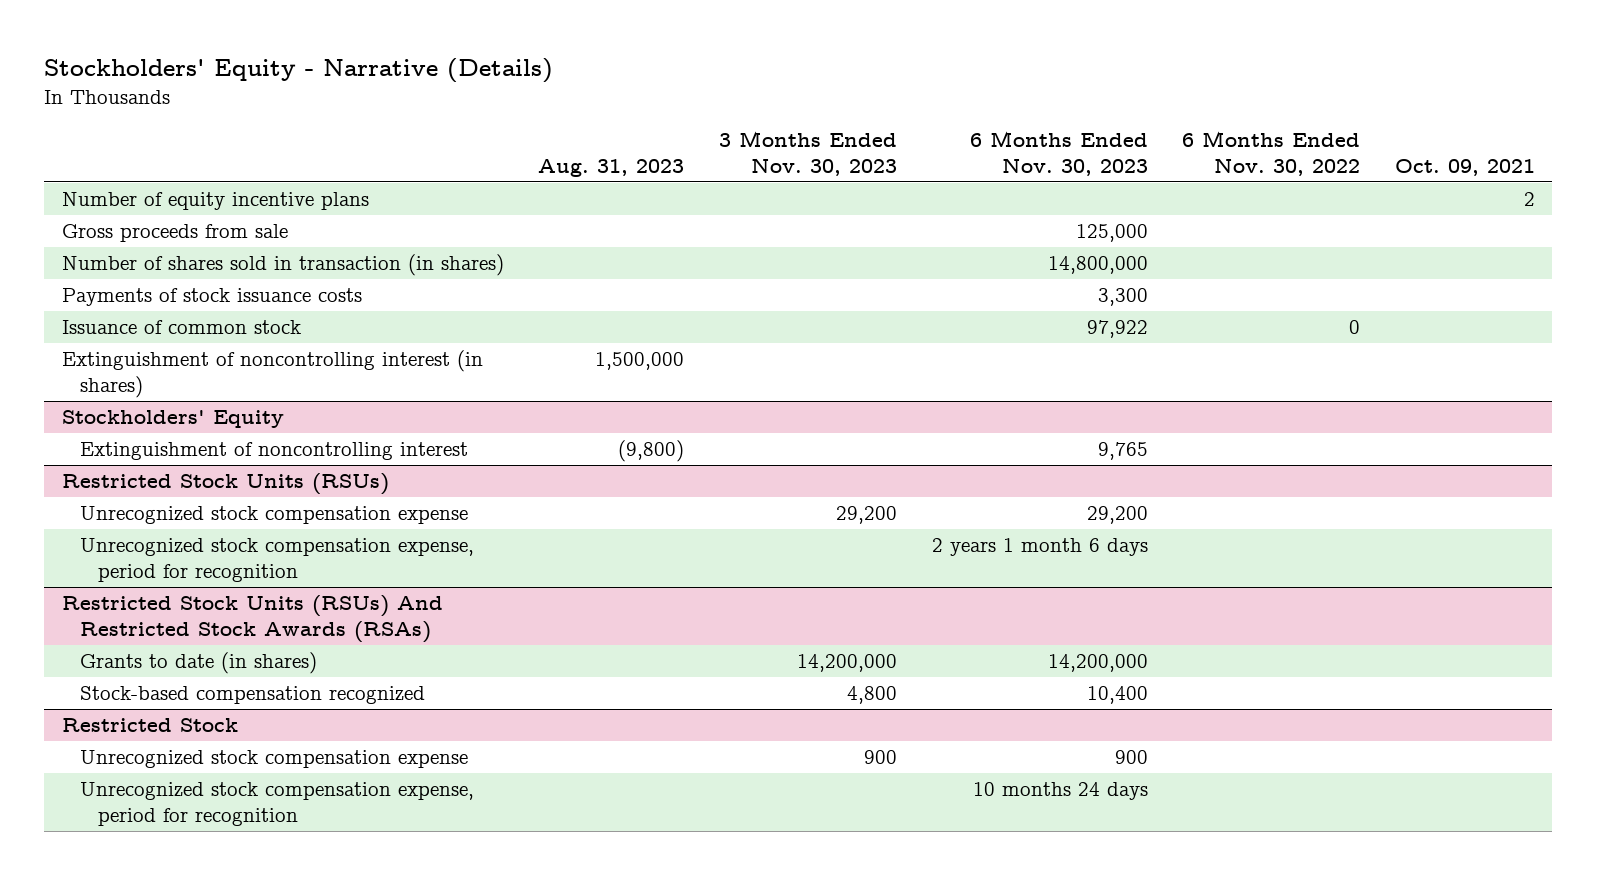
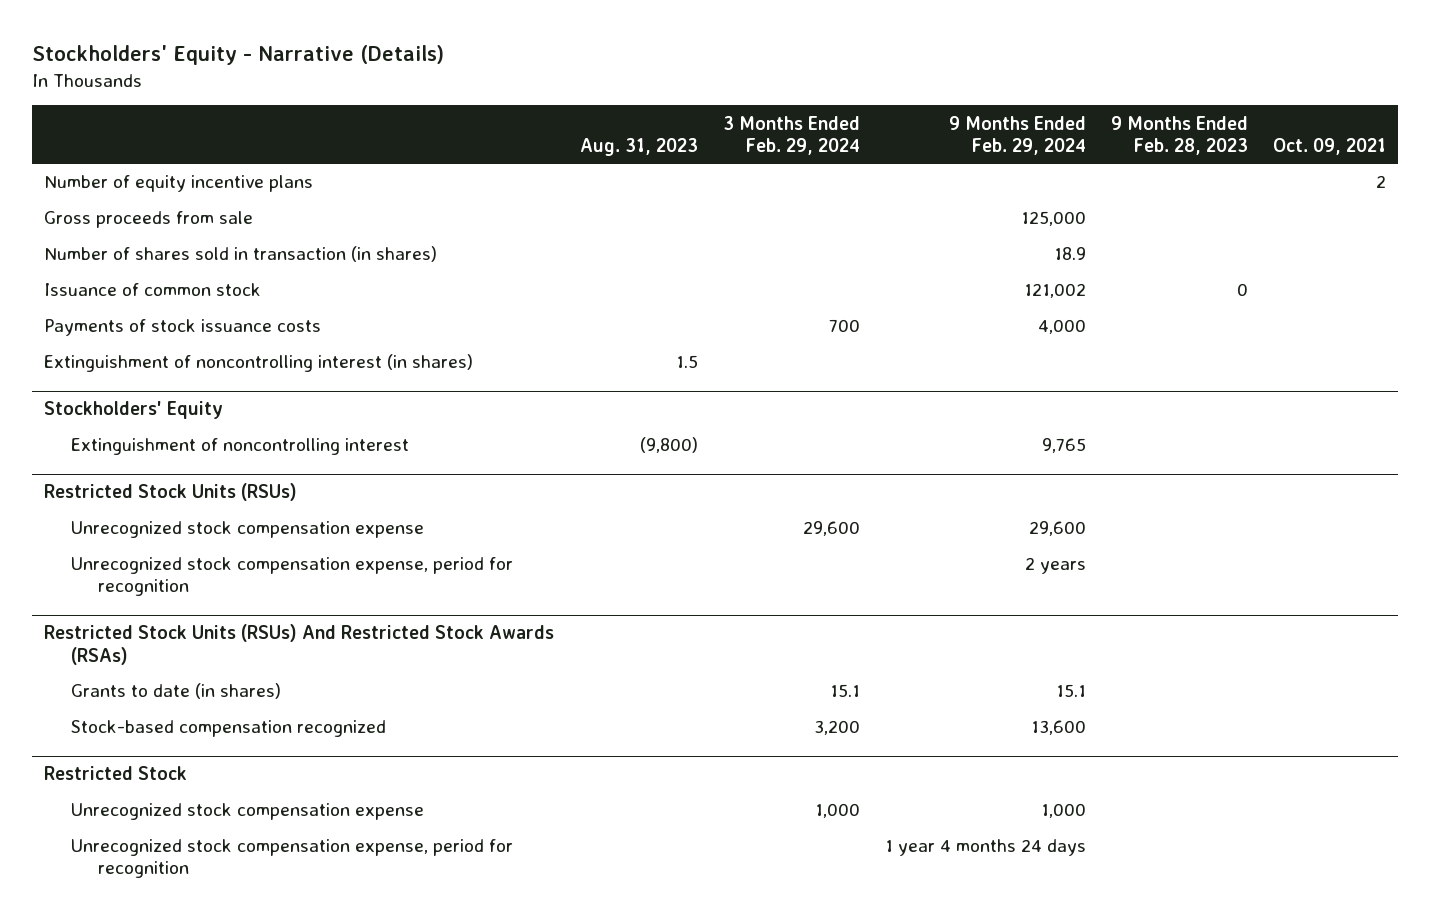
[718,131,897,177] 3 Months Ended Nov. 30, 2023 -> none
[969,131,1148,177] 6 Months Ended Nov. 30, 2023 -> none
[1182,131,1361,177] 6 Months Ended Nov. 30, 2022 -> none
none -> [722,115,860,155] 3 Months Ended Feb. 29, 2024
none -> [948,115,1086,155] 9 Months Ended Feb. 29, 2024
none -> [1110,115,1248,155] 9 Months Ended Feb. 28, 2023
[61,287,362,306] Payments of stock issuance costs -> [44,319,322,337] Payments of stock issuance costs
[595,351,685,370] 1,500,000 -> [675,355,698,369] 1.5

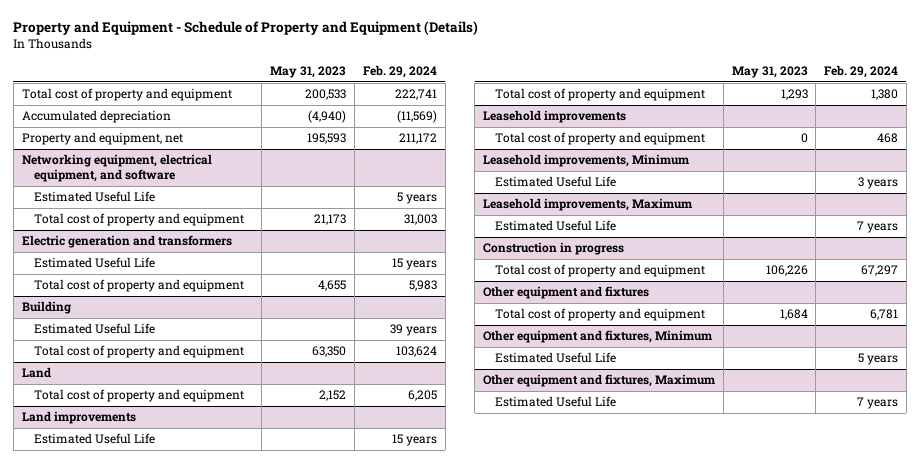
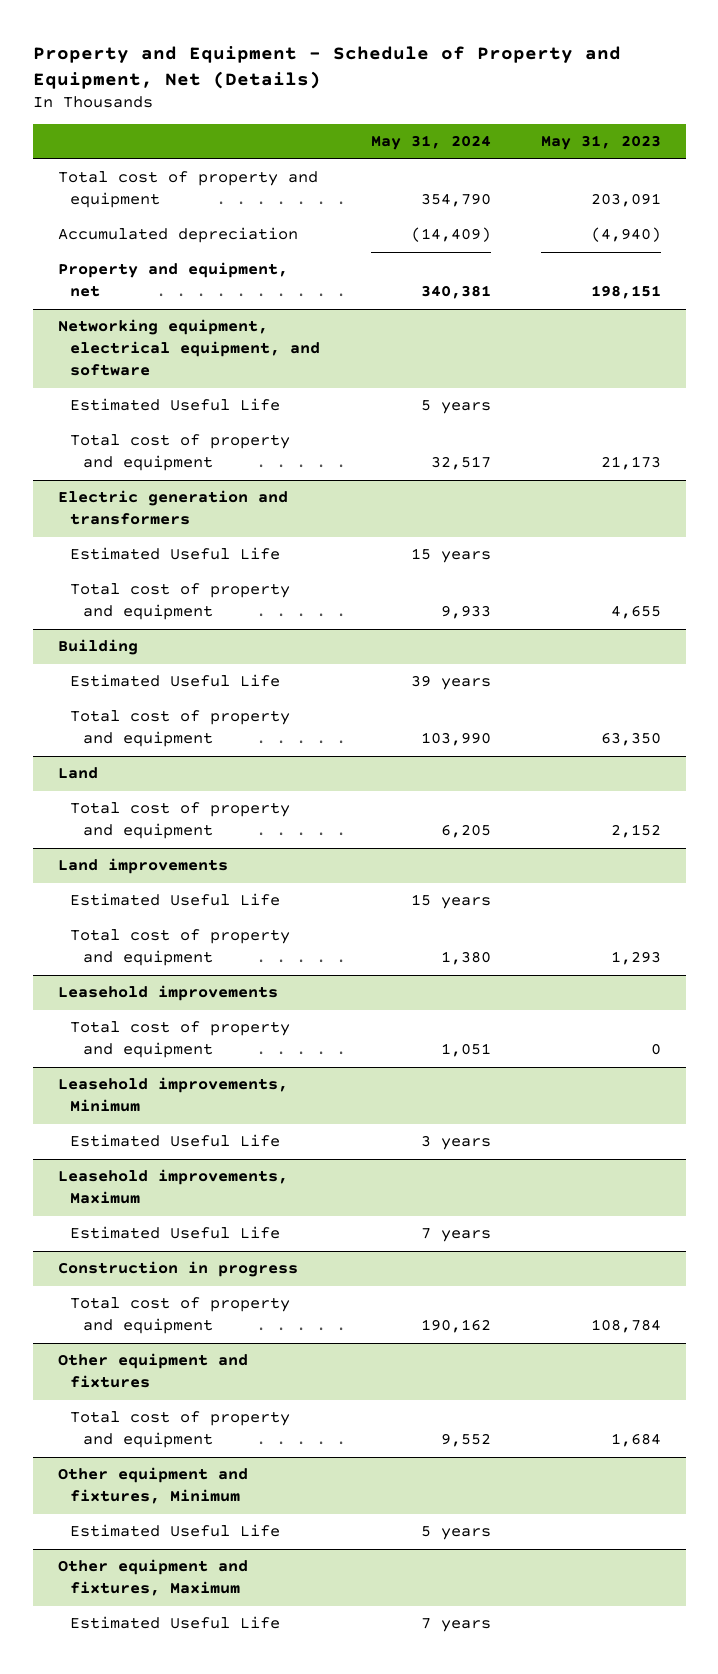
[13,20,479,35] Property and Equipment - Schedule of Property and Equipment (Details) -> [32,45,621,89] Property and Equipment - Schedule of Property and Equipment, Net (Details)
[362,64,437,78] Feb. 29, 2024 -> none
none -> [370,135,491,151] May 31, 2024
[305,89,347,101] 200,533 -> [590,193,661,208] 203,091
[307,133,347,145] 195,593 -> [590,285,661,300] 198,151
[765,265,808,277] 106,226 -> [590,1319,661,1334] 108,784

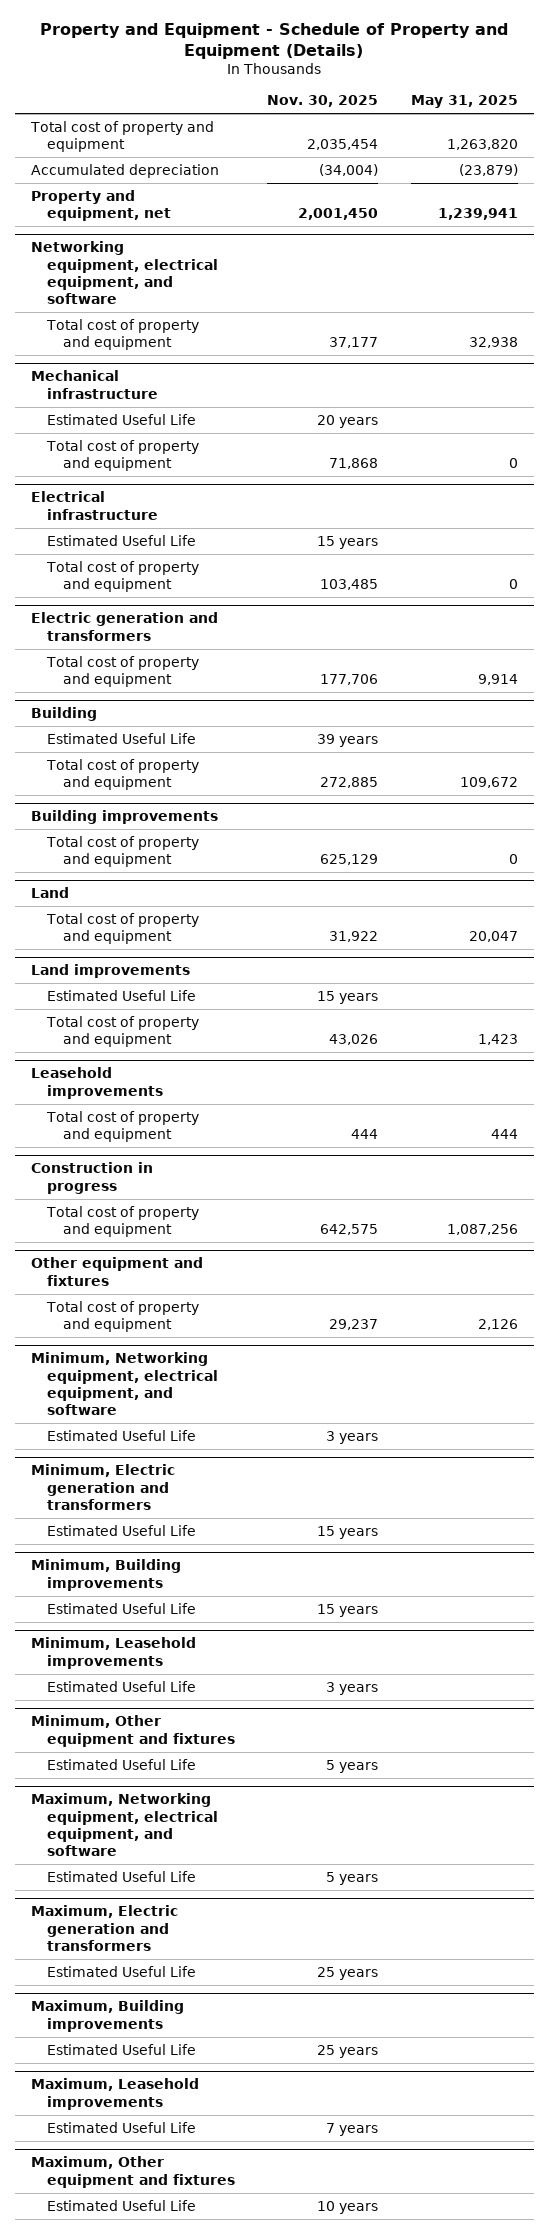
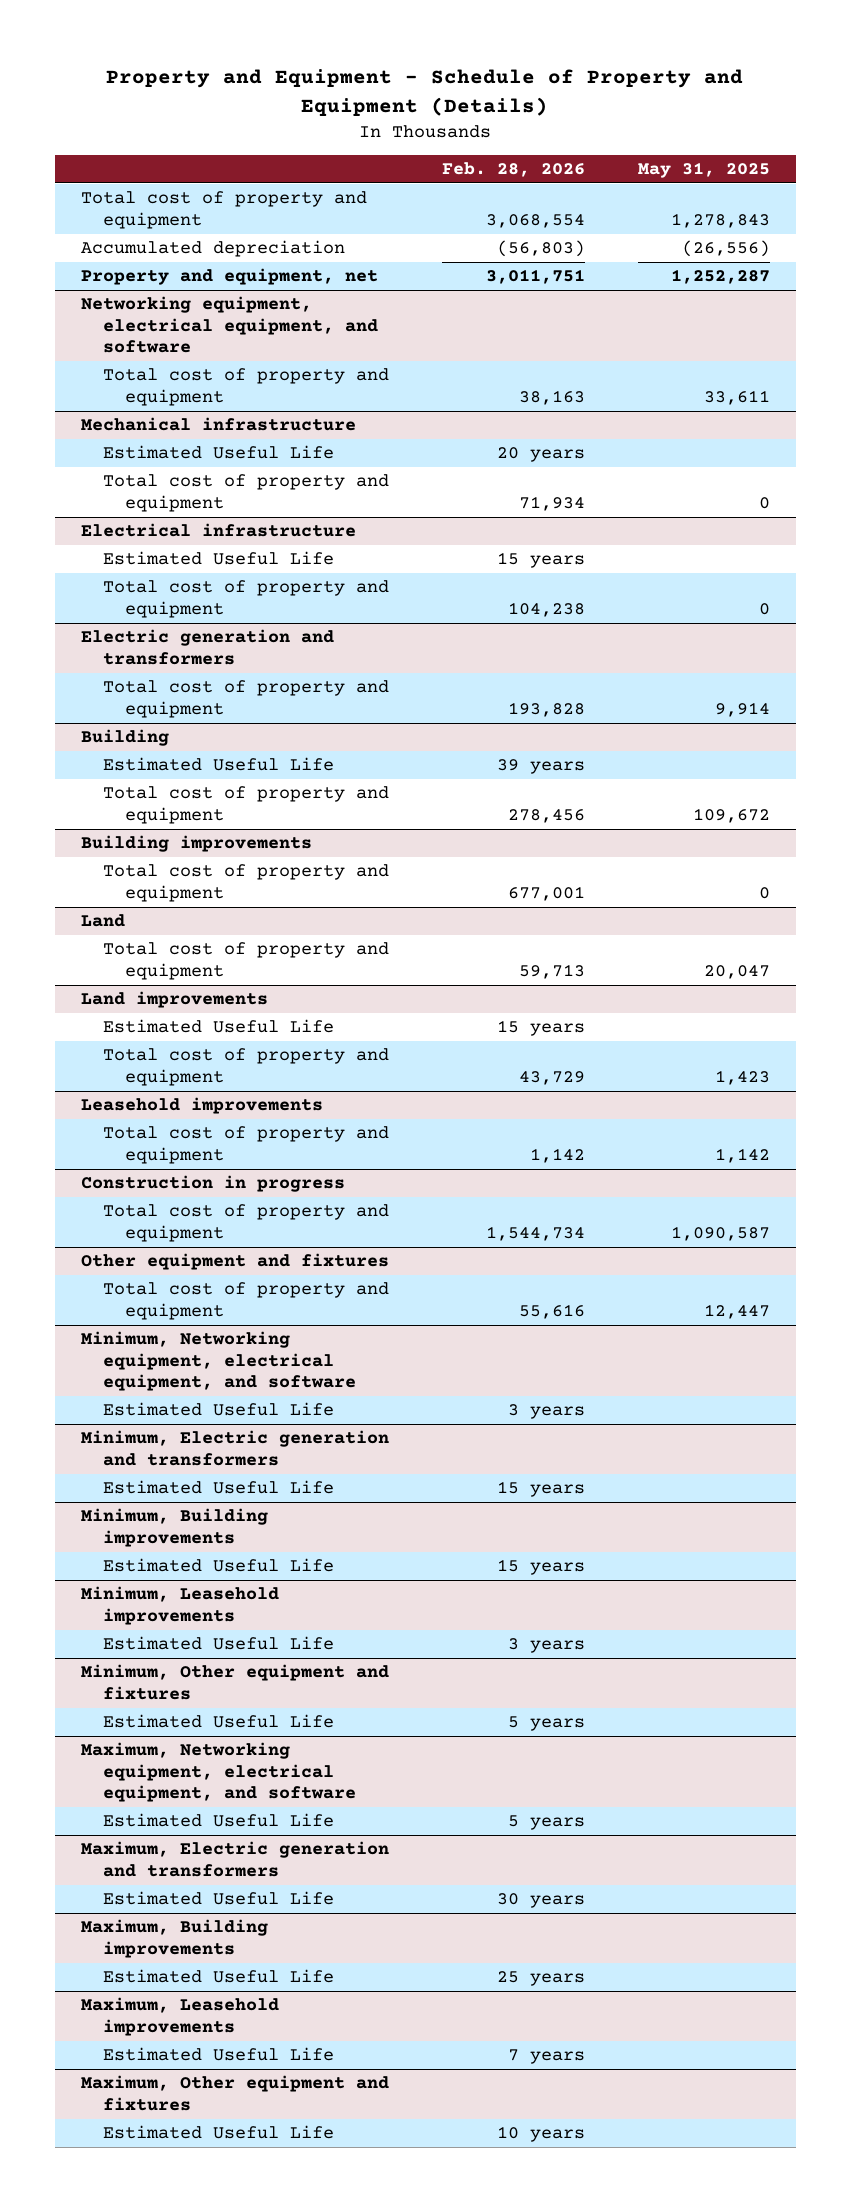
[267,95,379,108] Nov. 30, 2025 -> none
none -> [442,162,586,178] Feb. 28, 2026
[446,138,518,150] 1,263,820 -> [670,212,770,228] 1,278,843
[458,163,518,176] (23,879) -> [681,240,770,258] (26,556)
[437,207,518,220] 1,239,941 -> [670,269,770,285] 1,252,287
[468,336,518,348] 32,938 -> [703,389,770,405] 33,611
[490,1128,518,1139] 444 -> [714,1147,770,1163] 1,142
[446,1223,518,1235] 1,087,256 -> [670,1225,770,1241] 1,090,587
[477,1318,518,1330] 2,126 -> [703,1303,770,1319] 12,447

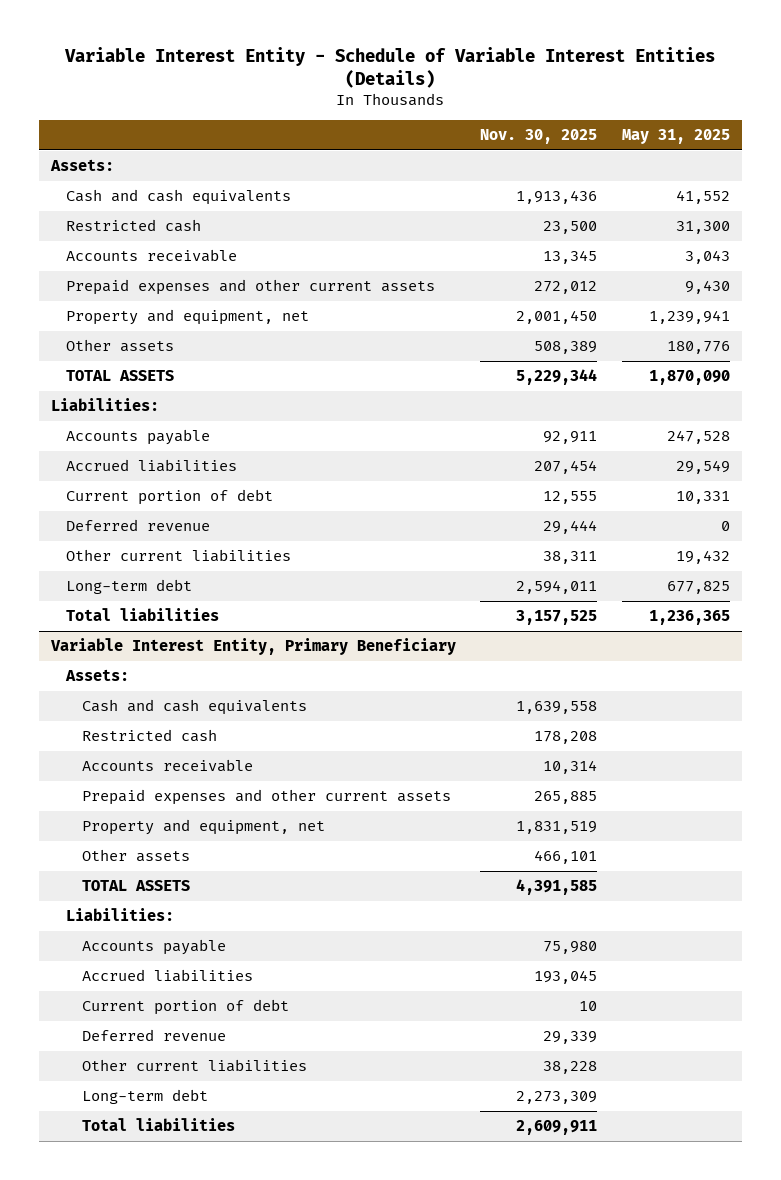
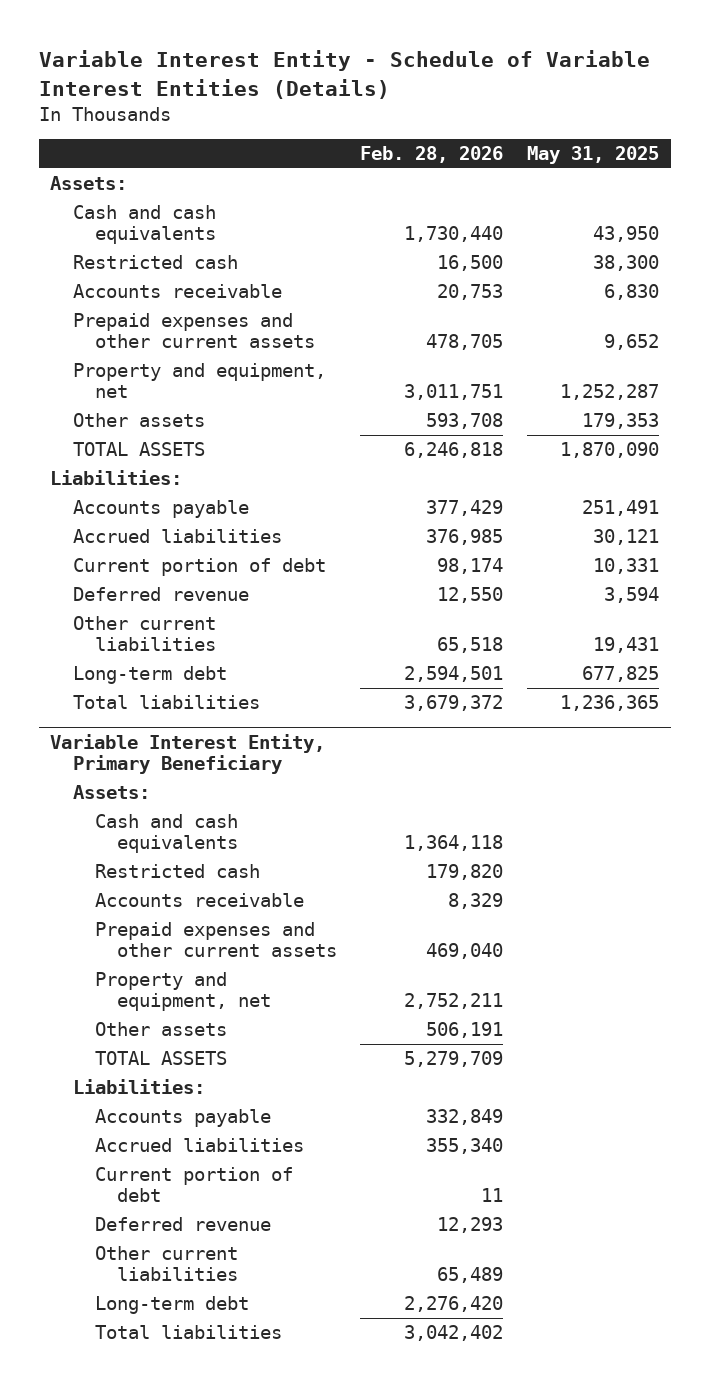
[480,129,598,145] Nov. 30, 2025 -> none
none -> [360,146,504,164] Feb. 28, 2026
[676,190,731,205] 41,552 -> [593,226,660,243] 43,950
[676,221,731,235] 31,300 -> [593,255,660,272] 38,300
[685,250,731,265] 3,043 -> [604,284,660,301] 6,830
[685,280,731,295] 9,430 -> [604,334,660,351] 9,652
[649,310,731,325] 1,239,941 -> [560,384,660,401] 1,252,287
[667,341,731,355] 180,776 -> [582,413,660,430] 179,353
[667,430,731,445] 247,528 -> [582,500,660,517] 251,491
[676,460,731,475] 29,549 -> [593,529,660,546] 30,121
[721,521,731,532] 0 -> [604,587,660,604] 3,594
[676,550,731,565] 19,432 -> [593,637,660,654] 19,431

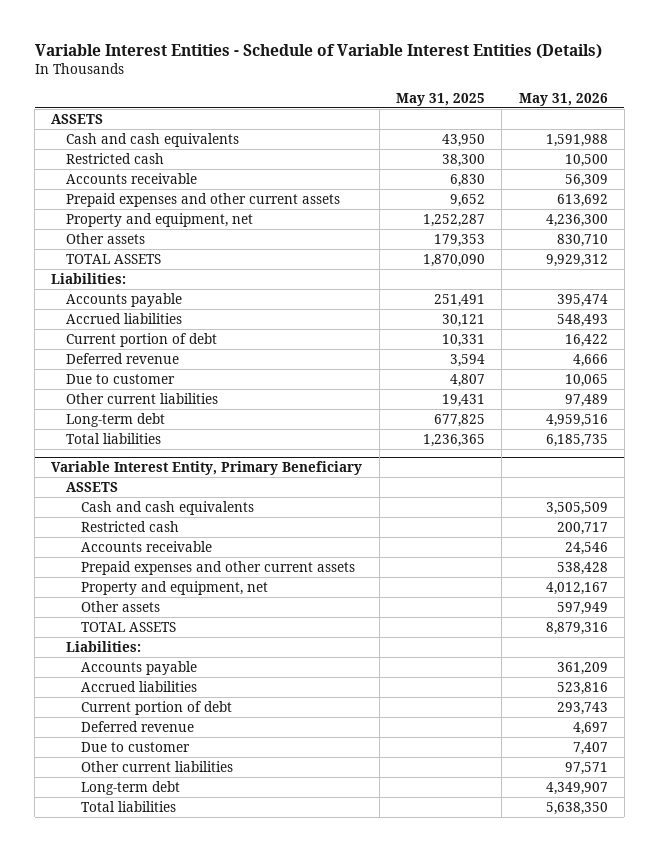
[38,50,650,99] Variable Interest Entity - Schedule of Variable Interest Entities (Details) -> [34,43,602,59] Variable Interest Entities - Schedule of Variable Interest Entities (Details)
[360,146,504,164] Feb. 28, 2026 -> none
none -> [518,92,608,106] May 31, 2026
[50,176,128,191] Assets: -> [51,113,104,124] ASSETS
none -> [66,373,176,384] Due to customer
[72,785,150,800] Assets: -> [66,481,119,492] ASSETS
none -> [81,741,191,752] Due to customer

